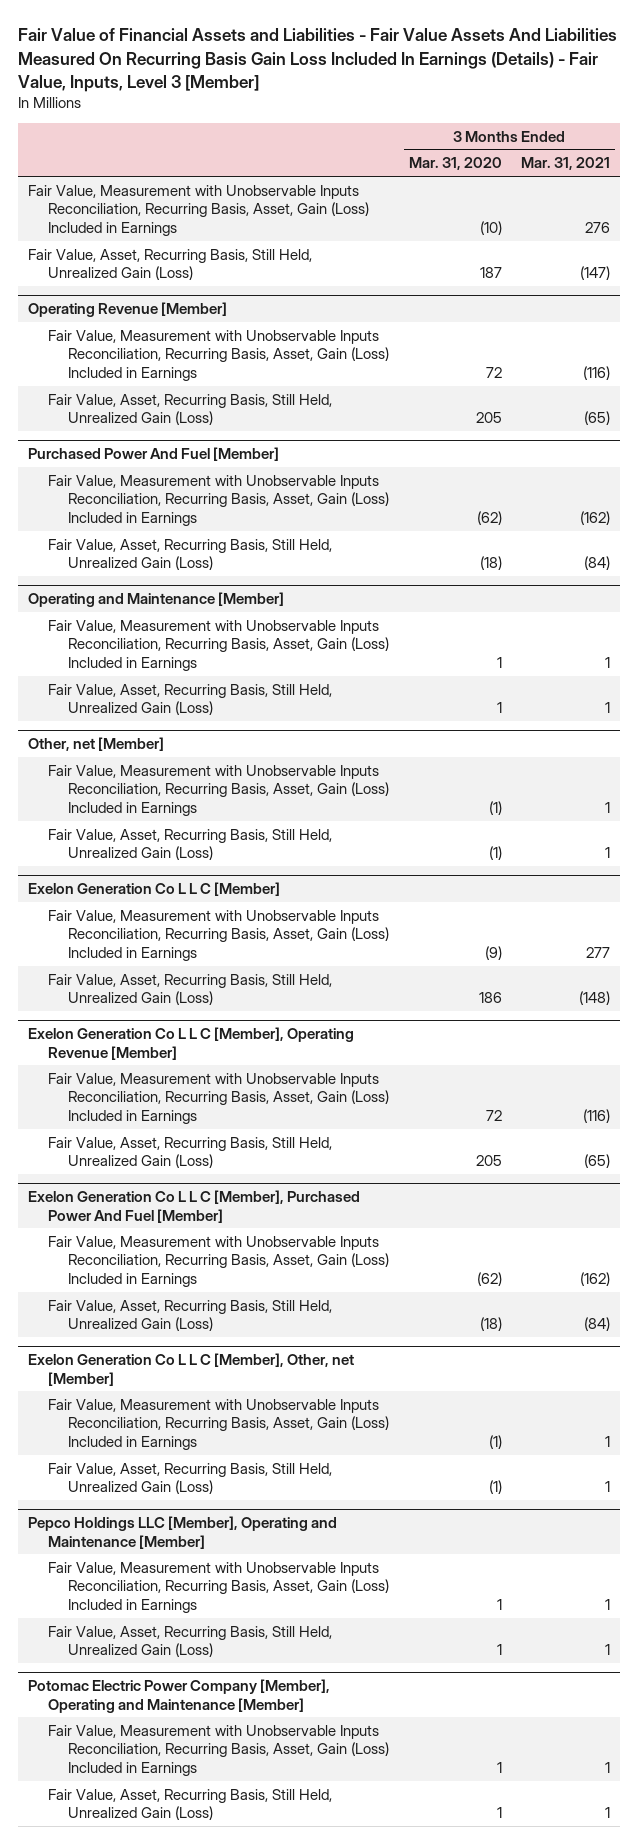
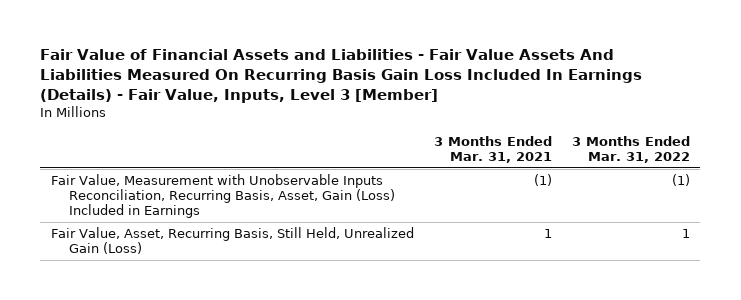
[408,157,502,171] Mar. 31, 2020 -> none
none -> [572,136,691,164] 3 Months Ended Mar. 31, 2022
[27,248,312,281] Fair Value, Asset, Recurring Basis, Still Held, Unrealized Gain (Loss) -> none
[27,302,227,318] Operating Revenue [Member] -> none
[48,329,390,381] Fair Value, Measurement with Unobservable Inputs Reconciliation, Recurring Basis, Asset, Gain (Loss) Included in Earnings -> none
[48,393,333,426] Fair Value, Asset, Recurring Basis, Still Held, Unrealized Gain (Loss) -> none
[27,447,279,462] Purchased Power And Fuel [Member] -> none
[48,474,390,526] Fair Value, Measurement with Unobservable Inputs Reconciliation, Recurring Basis, Asset, Gain (Loss) Included in Earnings -> none
[48,538,333,571] Fair Value, Asset, Recurring Basis, Still Held, Unrealized Gain (Loss) -> none
[27,592,284,608] Operating and Maintenance [Member] -> none
[48,619,390,671] Fair Value, Measurement with Unobservable Inputs Reconciliation, Recurring Basis, Asset, Gain (Loss) Included in Earnings -> none
[48,683,333,716] Fair Value, Asset, Recurring Basis, Still Held, Unrealized Gain (Loss) -> none
[27,737,164,752] Other, net [Member] -> none
[48,764,390,816] Fair Value, Measurement with Unobservable Inputs Reconciliation, Recurring Basis, Asset, Gain (Loss) Included in Earnings -> none
[48,828,333,861] Fair Value, Asset, Recurring Basis, Still Held, Unrealized Gain (Loss) -> none
[27,882,280,897] Exelon Generation Co L L C [Member] -> none
[48,909,390,961] Fair Value, Measurement with Unobservable Inputs Reconciliation, Recurring Basis, Asset, Gain (Loss) Included in Earnings -> none
[48,973,333,1006] Fair Value, Asset, Recurring Basis, Still Held, Unrealized Gain (Loss) -> none
[27,1027,354,1060] Exelon Generation Co L L C [Member], Operating Revenue [Member] -> none
[48,1072,390,1124] Fair Value, Measurement with Unobservable Inputs Reconciliation, Recurring Basis, Asset, Gain (Loss) Included in Earnings -> none
[48,1136,333,1169] Fair Value, Asset, Recurring Basis, Still Held, Unrealized Gain (Loss) -> none
[27,1190,360,1223] Exelon Generation Co L L C [Member], Purchased Power And Fuel [Member] -> none
[48,1235,390,1287] Fair Value, Measurement with Unobservable Inputs Reconciliation, Recurring Basis, Asset, Gain (Loss) Included in Earnings -> none
[48,1299,333,1332] Fair Value, Asset, Recurring Basis, Still Held, Unrealized Gain (Loss) -> none
[27,1353,354,1386] Exelon Generation Co L L C [Member], Other, net [Member] -> none
[48,1398,390,1450] Fair Value, Measurement with Unobservable Inputs Reconciliation, Recurring Basis, Asset, Gain (Loss) Included in Earnings -> none
[48,1462,333,1495] Fair Value, Asset, Recurring Basis, Still Held, Unrealized Gain (Loss) -> none
[27,1516,337,1549] Pepco Holdings LLC [Member], Operating and Maintenance [Member] -> none
[48,1561,390,1613] Fair Value, Measurement with Unobservable Inputs Reconciliation, Recurring Basis, Asset, Gain (Loss) Included in Earnings -> none
[48,1625,333,1658] Fair Value, Asset, Recurring Basis, Still Held, Unrealized Gain (Loss) -> none
[27,1679,330,1713] Potomac Electric Power Company [Member], Operating and Maintenance [Member] -> none
[48,1724,390,1776] Fair Value, Measurement with Unobservable Inputs Reconciliation, Recurring Basis, Asset, Gain (Loss) Included in Earnings -> none
[584,221,610,233] 276 -> [533,174,552,187] (1)

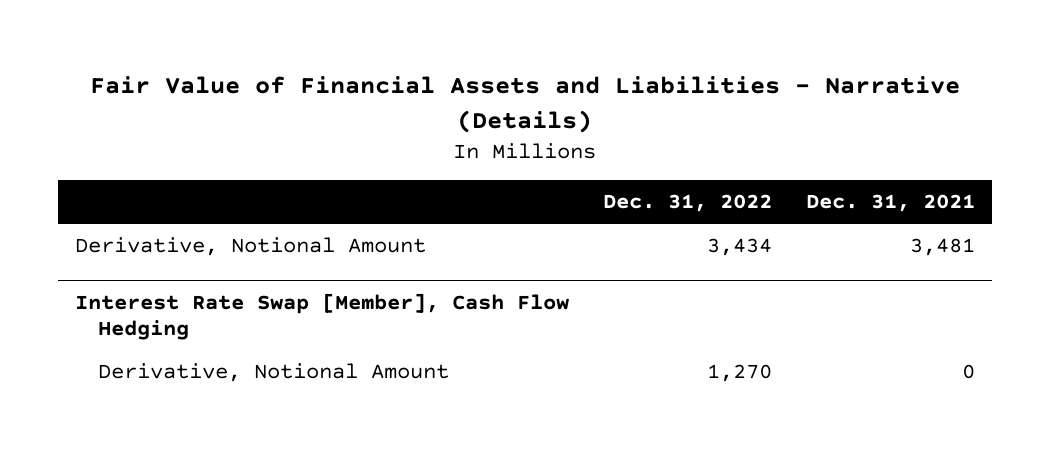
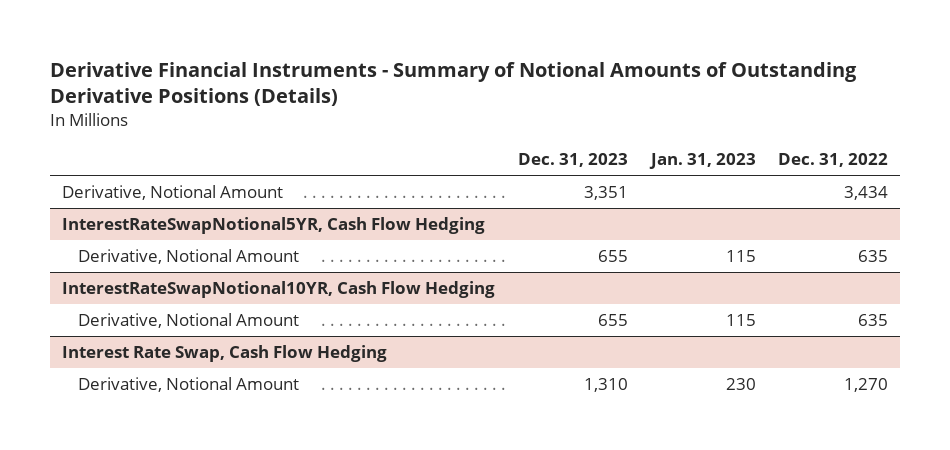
[90,75,961,133] Fair Value of Financial Assets and Liabilities - Narrative (Details) -> [50,61,858,107] Derivative Financial Instruments - Summary of Notional Amounts of Outstanding Derivative Positions (Details)
[805,194,975,213] Dec. 31, 2021 -> none
none -> [517,153,628,168] Dec. 31, 2023
none -> [648,153,756,170] Jan. 31, 2023
none -> [61,217,485,235] InterestRateSwapNotional5YR, Cash Flow Hedging
none -> [77,249,299,265] Derivative, Notional Amount
none -> [61,281,495,299] InterestRateSwapNotional10YR, Cash Flow Hedging
none -> [77,313,299,329] Derivative, Notional Amount
[75,292,570,341] Interest Rate Swap [Member], Cash Flow Hedging -> [61,345,387,363] Interest Rate Swap, Cash Flow Hedging

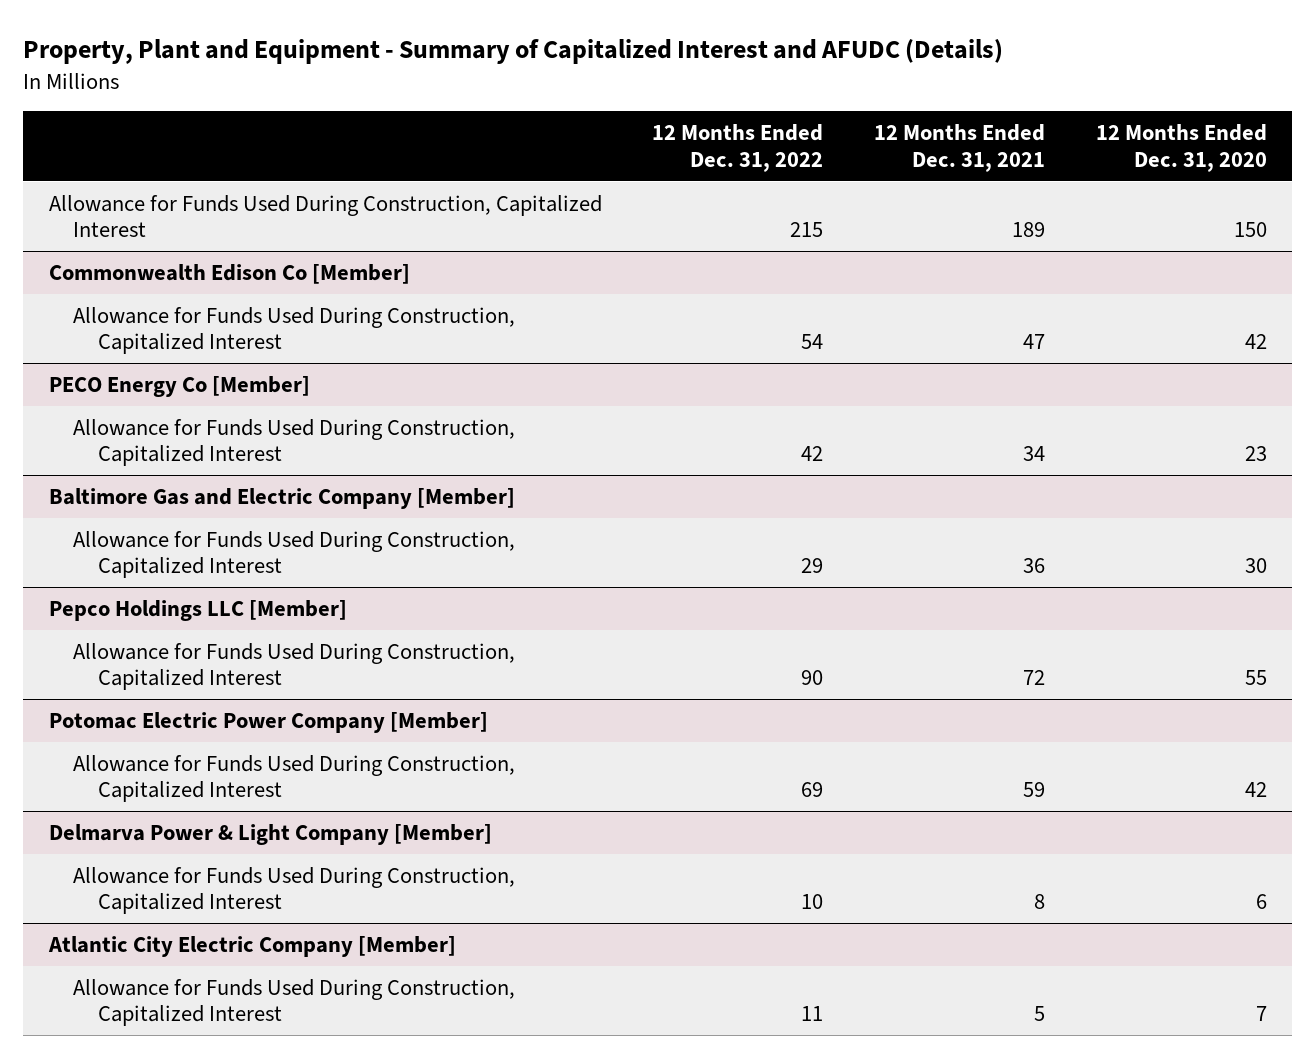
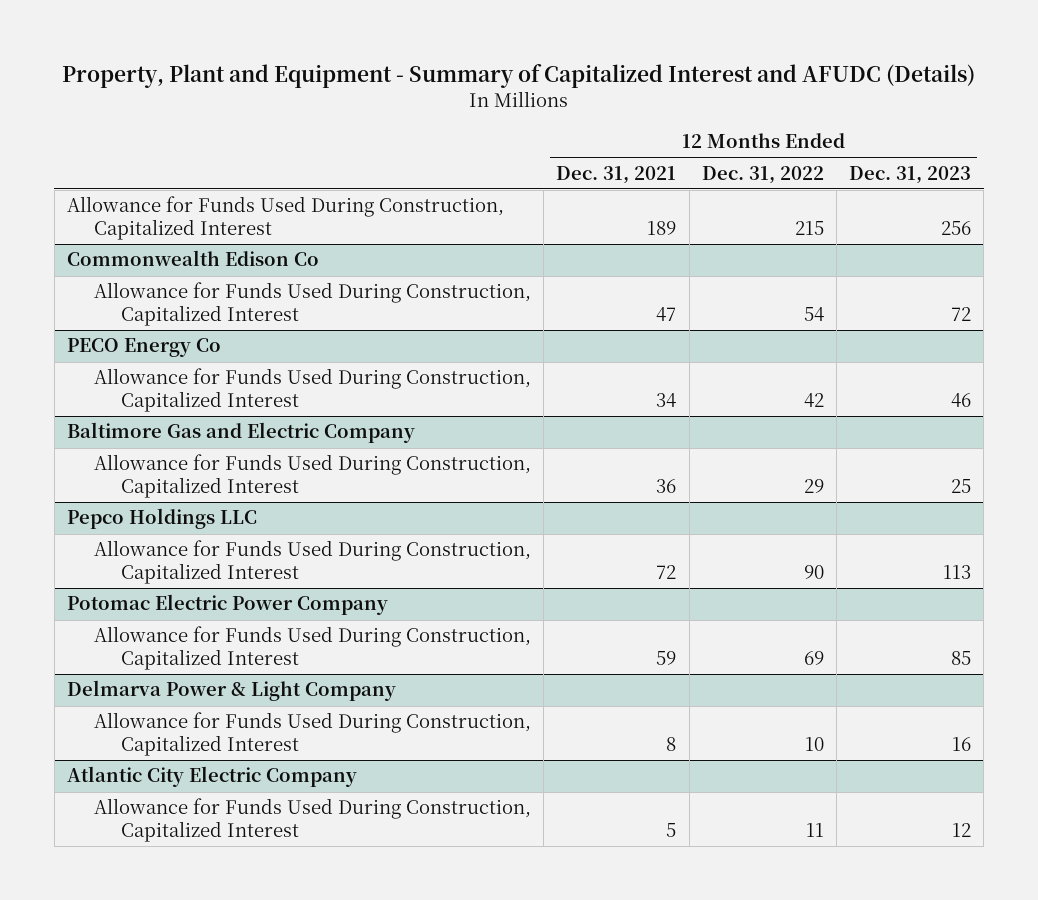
[1095,124,1267,172] 12 Months Ended Dec. 31, 2020 -> none
none -> [849,165,972,184] Dec. 31, 2023
[48,263,410,284] Commonwealth Edison Co [Member] -> [66,250,319,267] Commonwealth Edison Co
[48,375,310,397] PECO Energy Co [Member] -> [66,338,221,358] PECO Energy Co
[48,487,515,509] Baltimore Gas and Electric Company [Member] -> [66,422,415,444] Baltimore Gas and Electric Company
[48,599,347,621] Pepco Holdings LLC [Member] -> [66,508,257,530] Pepco Holdings LLC
[48,711,488,733] Potomac Electric Power Company [Member] -> [66,594,388,616] Potomac Electric Power Company
[48,823,492,845] Delmarva Power & Light Company [Member] -> [66,680,396,702] Delmarva Power & Light Company
[47,935,456,957] Atlantic City Electric Company [Member] -> [66,766,357,788] Atlantic City Electric Company

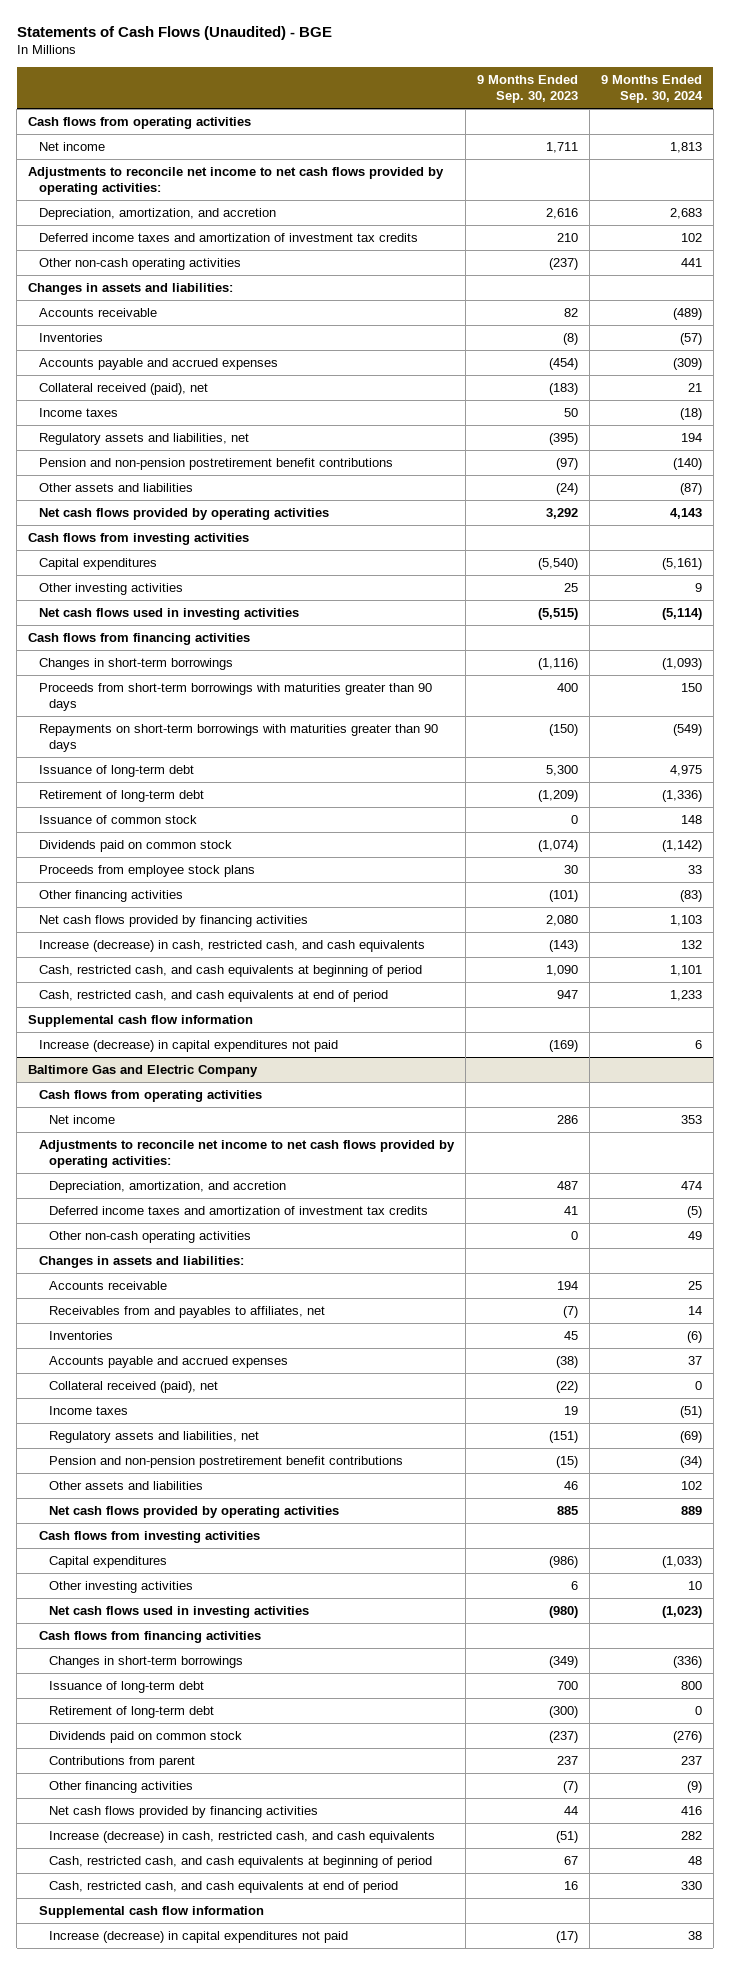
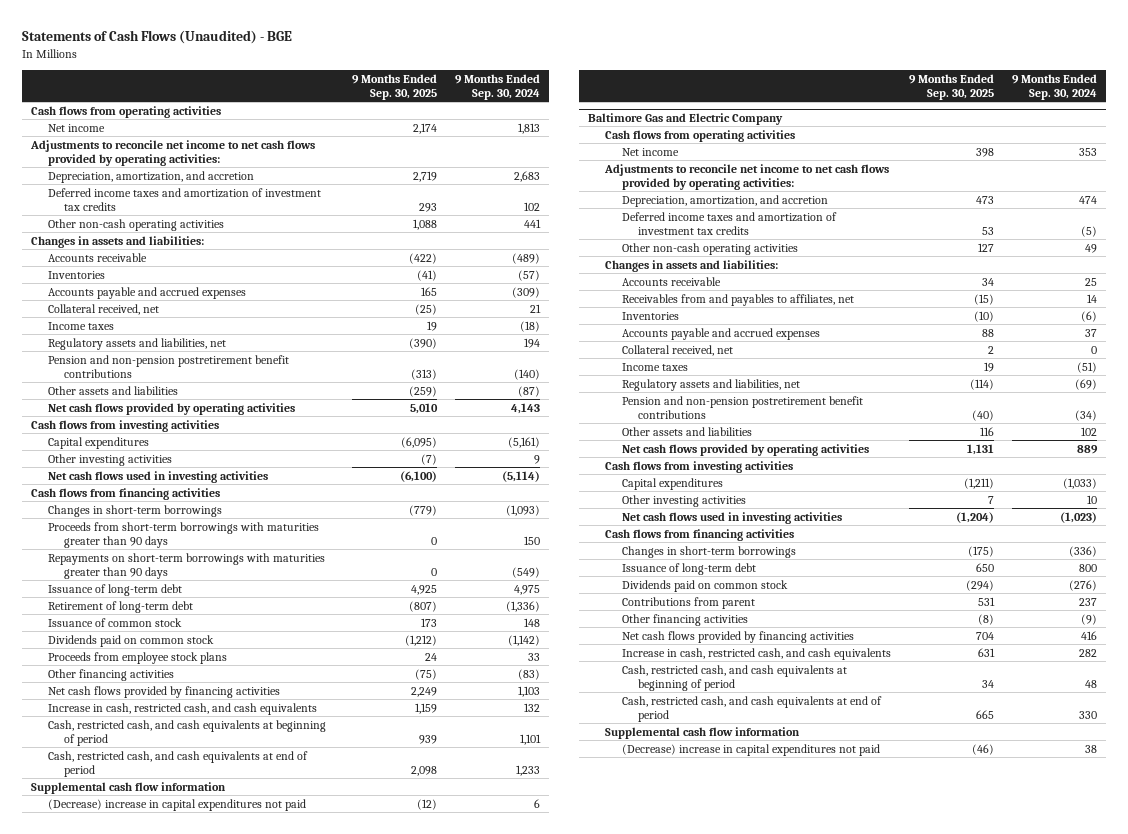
[476,75,578,104] 9 Months Ended Sep. 30, 2023 -> none
none -> [351,73,437,100] 9 Months Ended Sep. 30, 2025
[38,382,208,395] Collateral received (paid), net -> [47,303,159,315] Collateral received, net
[38,939,425,952] Increase (decrease) in cash, restricted cash, and cash equivalents -> [47,702,317,715] Increase in cash, restricted cash, and cash equivalents
[38,1039,338,1052] Increase (decrease) in capital expenditures not paid -> [47,798,306,811] (Decrease) increase in capital expenditures not paid
[49,1380,219,1393] Collateral received (paid), net -> [621,344,733,356] Collateral received, net
[49,1705,215,1718] Retirement of long-term debt -> none
[49,1830,436,1843] Increase (decrease) in cash, restricted cash, and cash equivalents -> [621,647,891,660] Increase in cash, restricted cash, and cash equivalents
[49,1930,349,1943] Increase (decrease) in capital expenditures not paid -> [621,743,880,756] (Decrease) increase in capital expenditures not paid

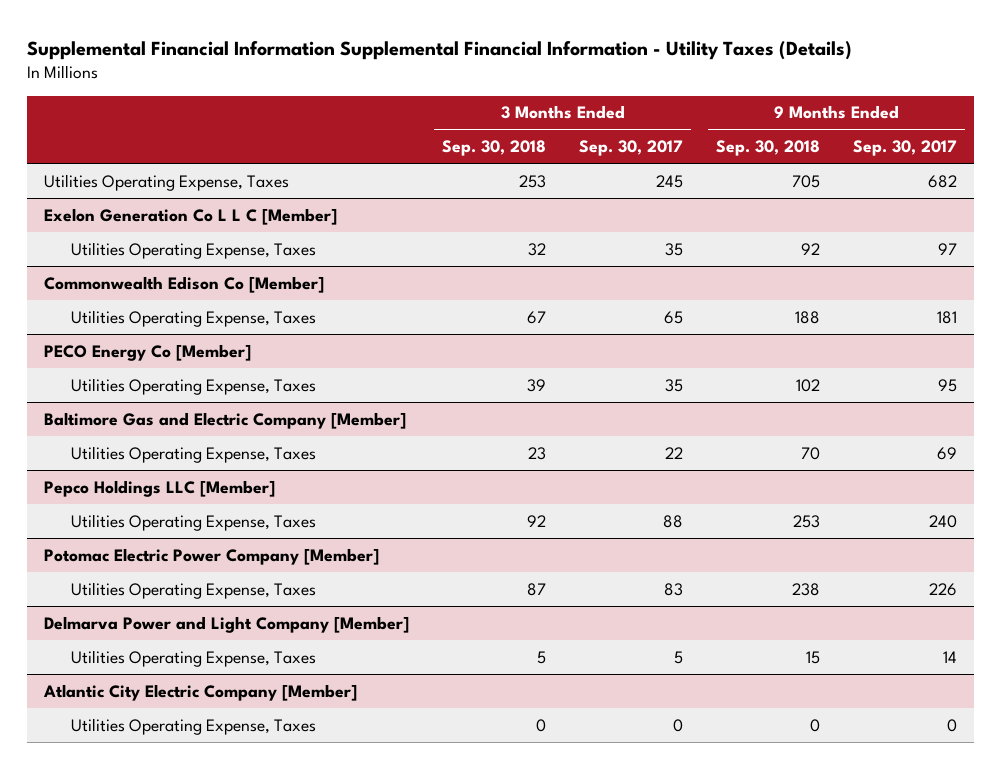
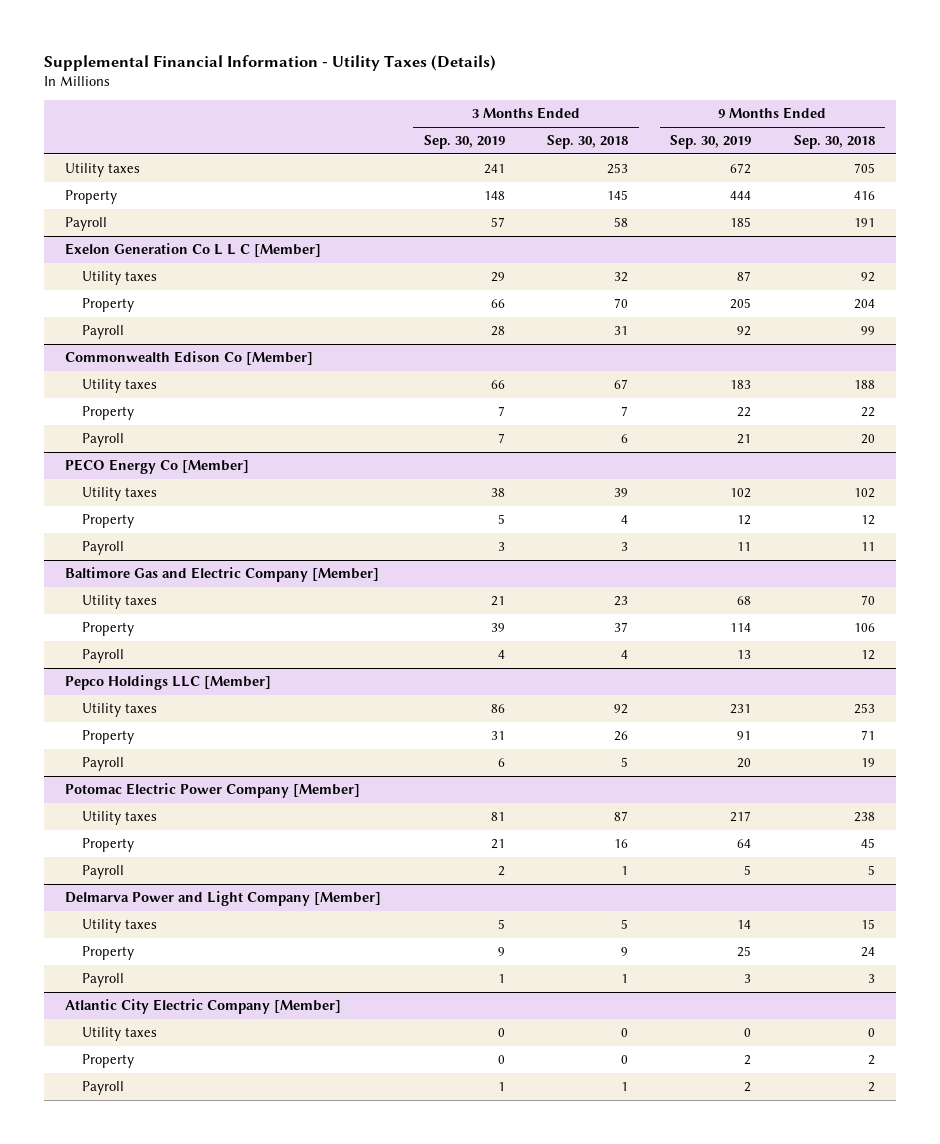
[27,40,853,60] Supplemental Financial Information Supplemental Financial Information - Utility Taxes (Details) -> [44,54,497,71] Supplemental Financial Information - Utility Taxes (Details)
[579,140,684,157] Sep. 30, 2017 -> none
[853,140,958,157] Sep. 30, 2017 -> none
none -> [423,135,505,150] Sep. 30, 2019
none -> [670,135,752,150] Sep. 30, 2019
[43,173,289,191] Utilities Operating Expense, Taxes -> [65,162,141,177] Utility taxes
none -> [65,189,118,204] Property
none -> [65,216,108,231] Payroll
[70,241,316,259] Utilities Operating Expense, Taxes -> [81,270,157,285] Utility taxes
none -> [81,297,134,312] Property
none -> [81,324,124,339] Payroll
[70,309,316,327] Utilities Operating Expense, Taxes -> [81,378,157,393] Utility taxes
none -> [81,405,134,420] Property
none -> [81,432,124,447] Payroll
[70,377,316,395] Utilities Operating Expense, Taxes -> [81,486,157,501] Utility taxes
none -> [81,513,134,528] Property
none -> [81,540,124,555] Payroll
[70,445,316,463] Utilities Operating Expense, Taxes -> [81,594,157,609] Utility taxes
none -> [81,621,134,636] Property
none -> [81,648,124,663] Payroll
[70,513,316,531] Utilities Operating Expense, Taxes -> [81,702,157,717] Utility taxes
none -> [81,729,134,744] Property
none -> [81,756,124,771] Payroll
[70,581,316,599] Utilities Operating Expense, Taxes -> [81,810,157,825] Utility taxes
none -> [81,837,134,852] Property
none -> [81,864,124,879] Payroll
[70,649,316,667] Utilities Operating Expense, Taxes -> [81,918,157,933] Utility taxes
none -> [81,945,134,960] Property
none -> [81,972,124,987] Payroll
[70,717,316,735] Utilities Operating Expense, Taxes -> [81,1026,157,1041] Utility taxes
none -> [81,1053,134,1068] Property
none -> [81,1080,124,1095] Payroll

